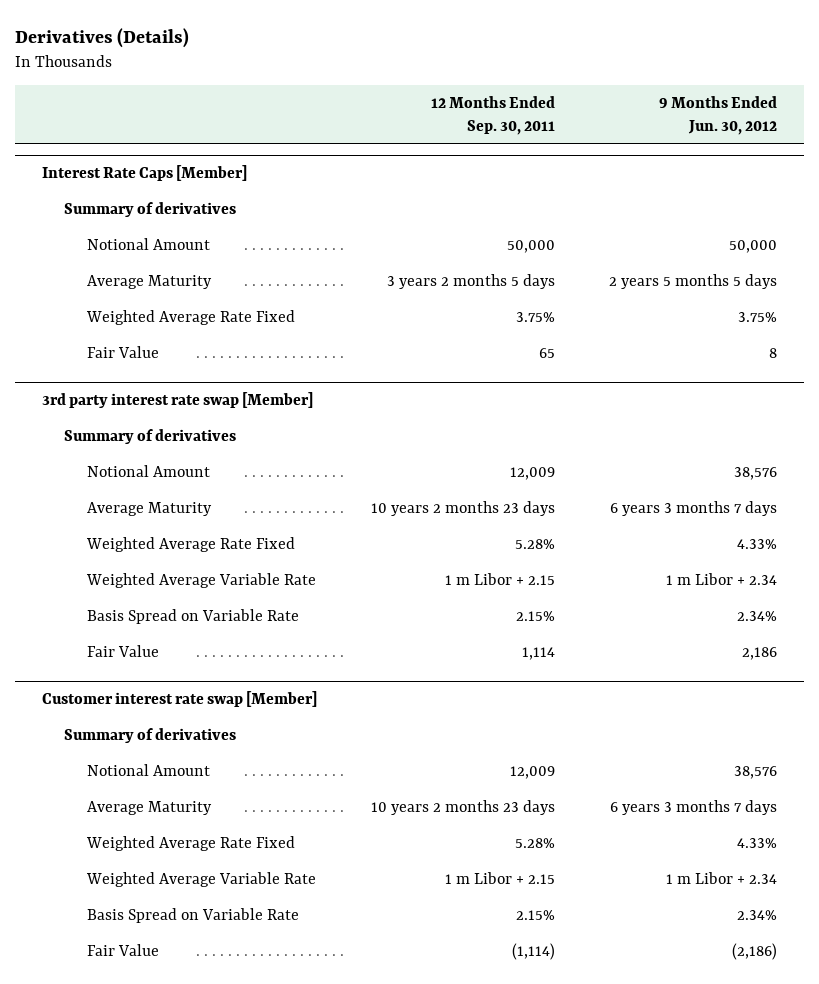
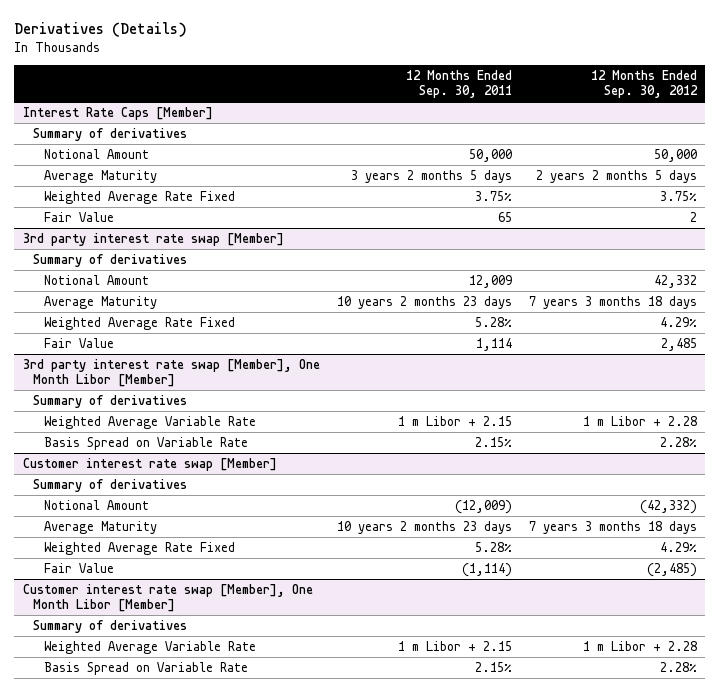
[658,96,777,135] 9 Months Ended Jun. 30, 2012 -> none
none -> [590,69,698,99] 12 Months Ended Sep. 30, 2012
[86,644,159,657] Fair Value -> [43,337,114,348] Fair Value
none -> [22,358,320,388] 3rd party interest rate swap [Member], One Month Libor [Member]
none -> [33,394,188,408] Summary of derivatives
[509,765,555,779] 12,009 -> [454,499,512,514] (12,009)
[86,943,159,956] Fair Value -> [43,562,114,573] Fair Value
none -> [22,583,313,613] Customer interest rate swap [Member], One Month Libor [Member]
none -> [33,619,188,633] Summary of derivatives

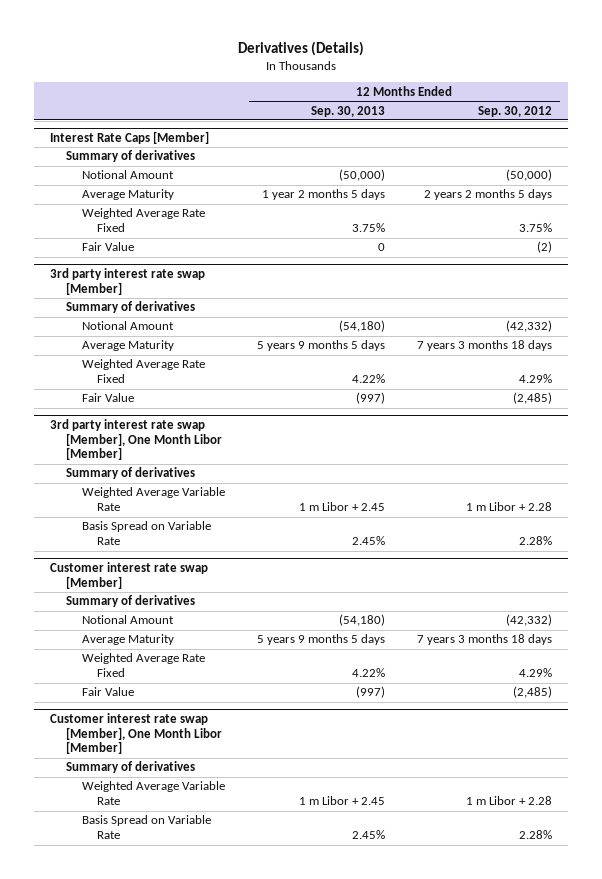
[405,69,512,99] 12 Months Ended Sep. 30, 2011 -> none
none -> [310,105,385,117] Sep. 30, 2013
[653,148,697,162] 50,000 -> [505,169,552,182] (50,000)
[689,211,697,222] 2 -> [536,241,552,254] (2)
[653,274,697,288] 42,332 -> [505,320,552,333] (42,332)
[660,337,697,351] 2,485 -> [512,392,552,405] (2,485)

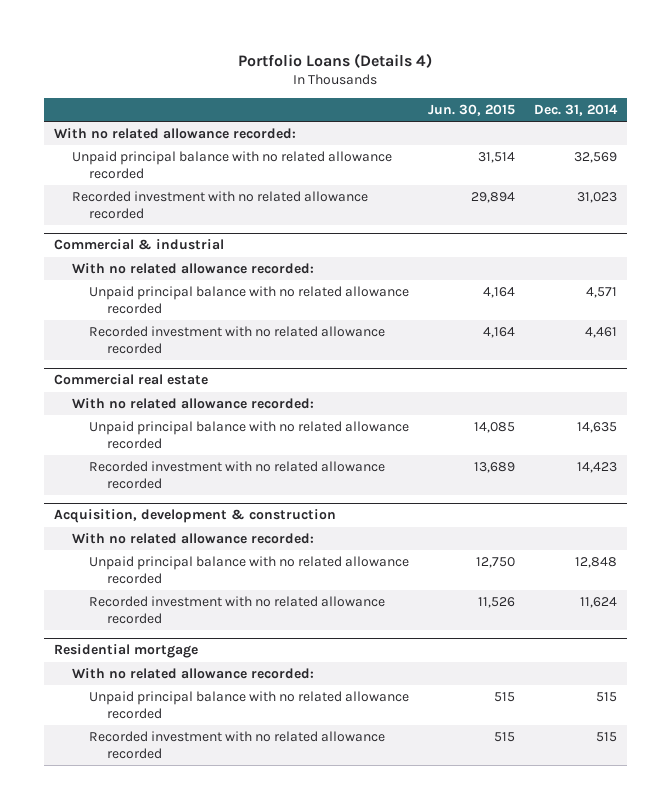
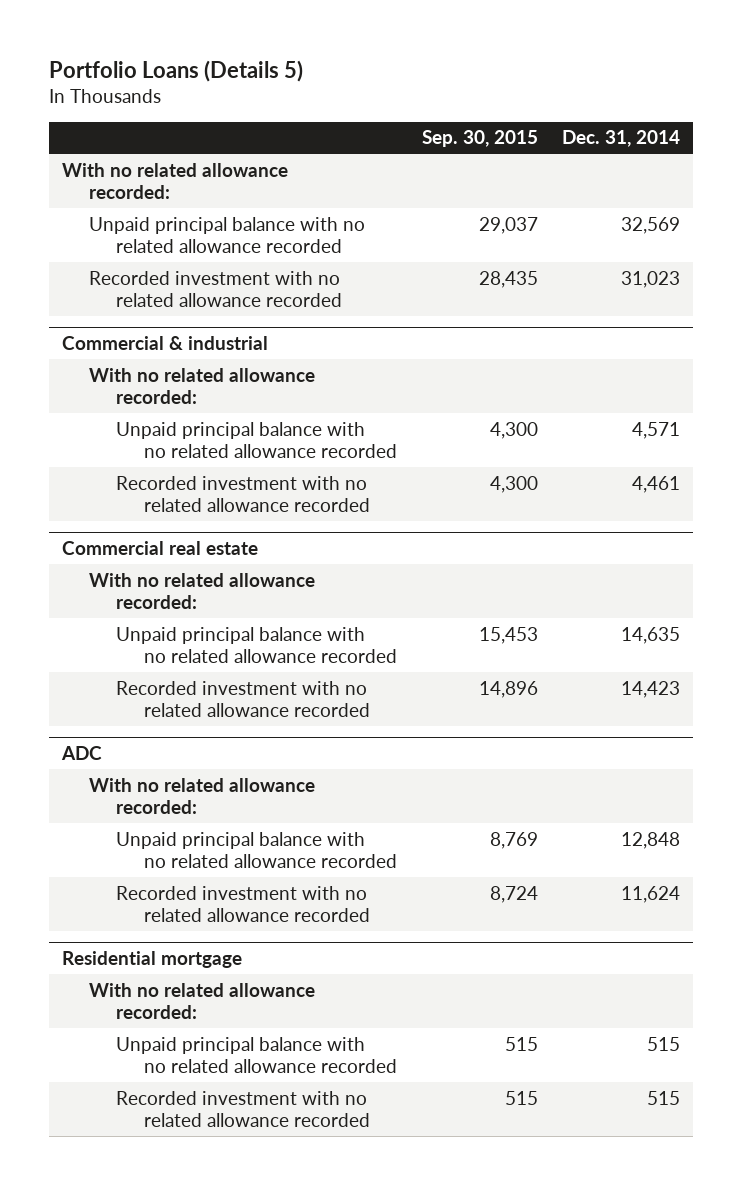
[238,52,433,68] Portfolio Loans (Details 4) -> [49,59,304,82] Portfolio Loans (Details 5)
[428,104,516,117] Jun. 30, 2015 -> none
none -> [421,130,538,148] Sep. 30, 2015
[53,509,336,524] Acquisition, development & construction -> [60,745,102,760] ADC

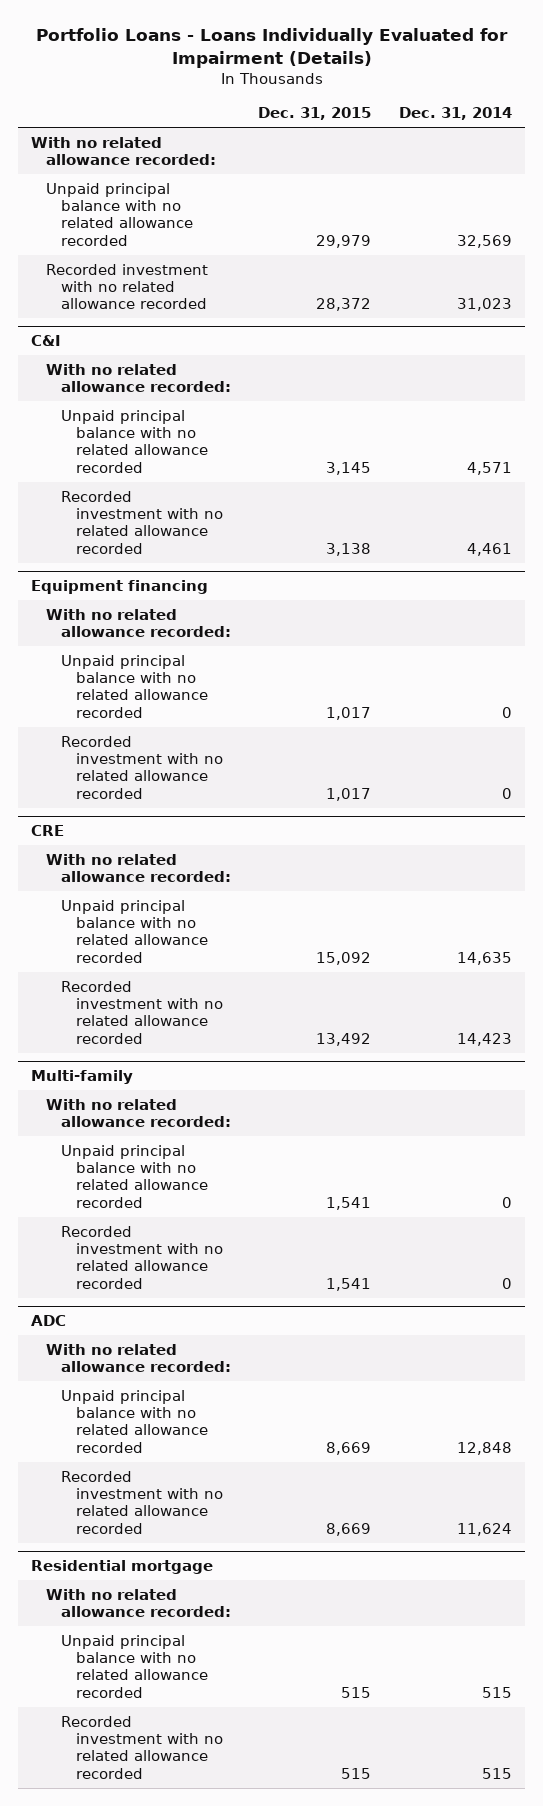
[49,59,304,82] Portfolio Loans (Details 5) -> [35,27,508,68] Portfolio Loans - Loans Individually Evaluated for Impairment (Details)
[421,130,538,148] Sep. 30, 2015 -> none
none -> [258,107,372,121] Dec. 31, 2015
[61,335,268,350] Commercial & industrial -> [31,335,62,347] C&I
[61,540,258,555] Commercial real estate -> none
none -> [31,580,209,595] Equipment financing
none -> [61,654,208,718] Unpaid principal balance with no related allowance recorded
none -> [61,735,223,799] Recorded investment with no related allowance recorded
none -> [31,825,65,837] CRE
none -> [46,853,232,883] With no related allowance recorded:
none -> [31,1070,134,1085] Multi-family
none -> [46,1098,232,1128] With no related allowance recorded:
none -> [61,1144,208,1208] Unpaid principal balance with no related allowance recorded
none -> [61,1225,223,1289] Recorded investment with no related allowance recorded

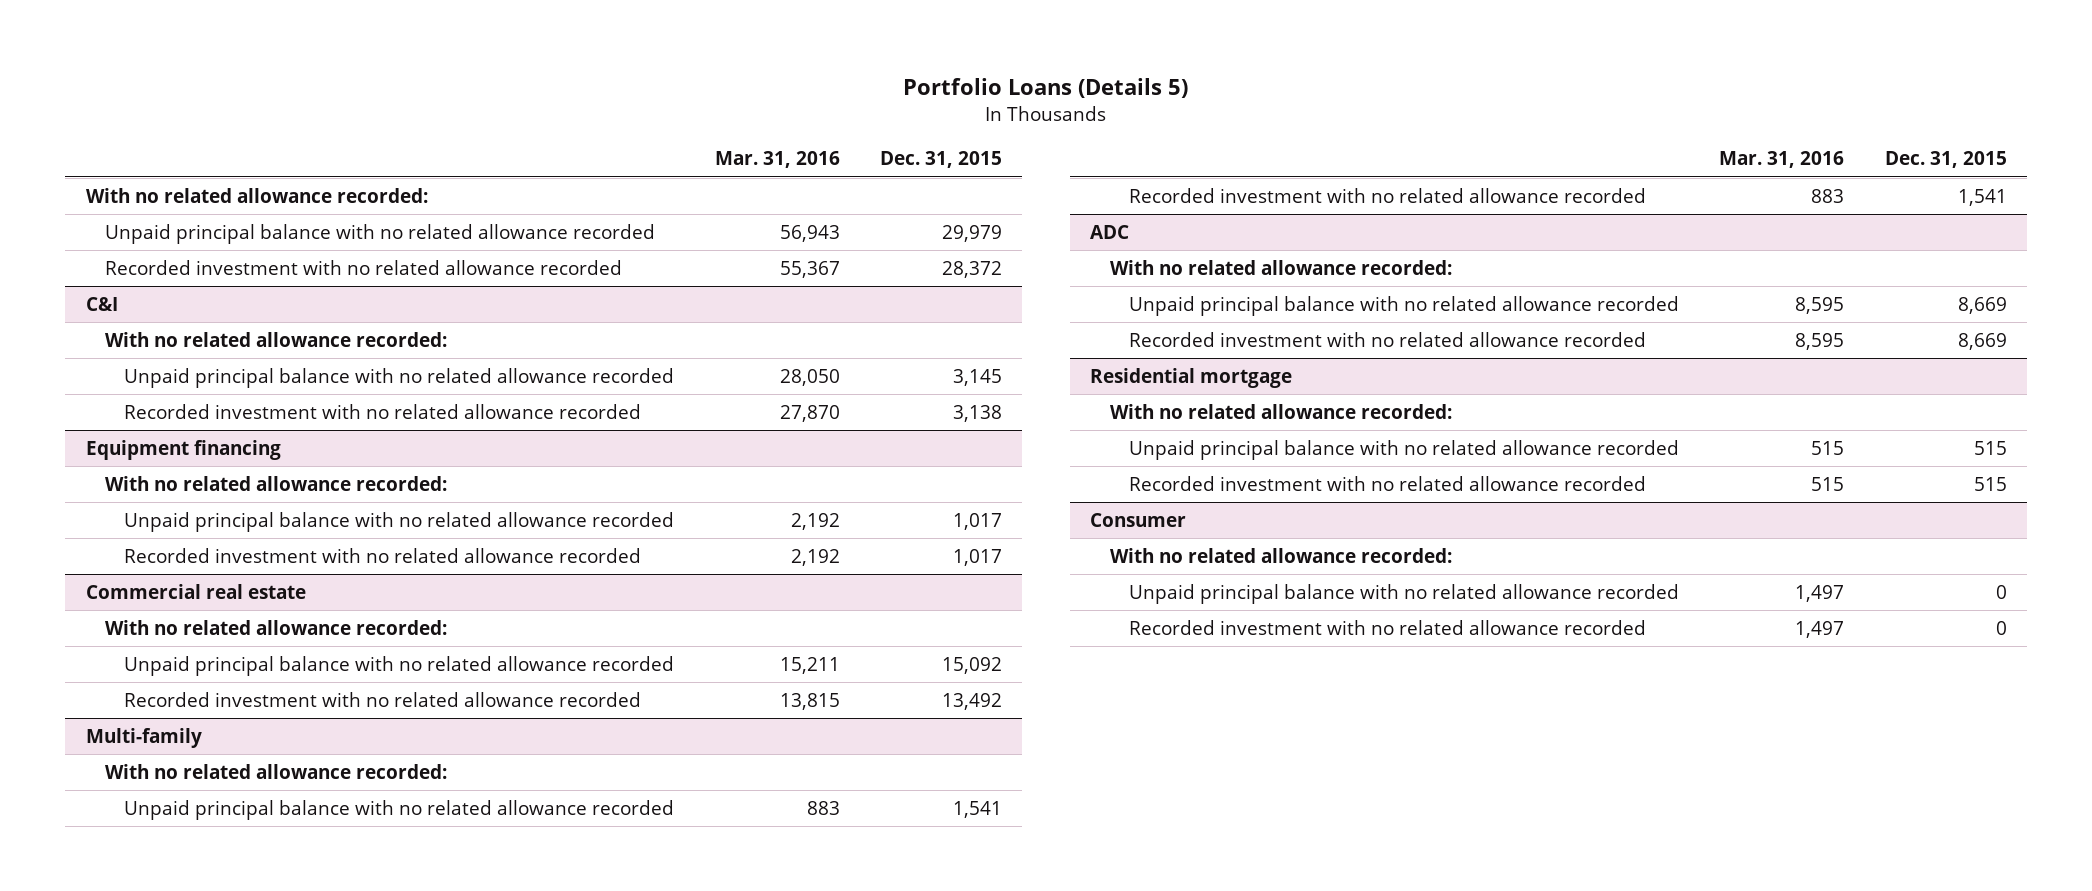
[35,27,508,68] Portfolio Loans - Loans Individually Evaluated for Impairment (Details) -> [903,78,1189,99] Portfolio Loans (Details 5)
[398,107,512,121] Dec. 31, 2014 -> none
none -> [714,151,840,169] Mar. 31, 2016
[31,825,65,837] CRE -> [85,584,306,600] Commercial real estate
none -> [1090,513,1187,528] Consumer
none -> [1109,548,1452,564] With no related allowance recorded:
none -> [1129,584,1680,605] Unpaid principal balance with no related allowance recorded
none -> [1129,620,1647,636] Recorded investment with no related allowance recorded

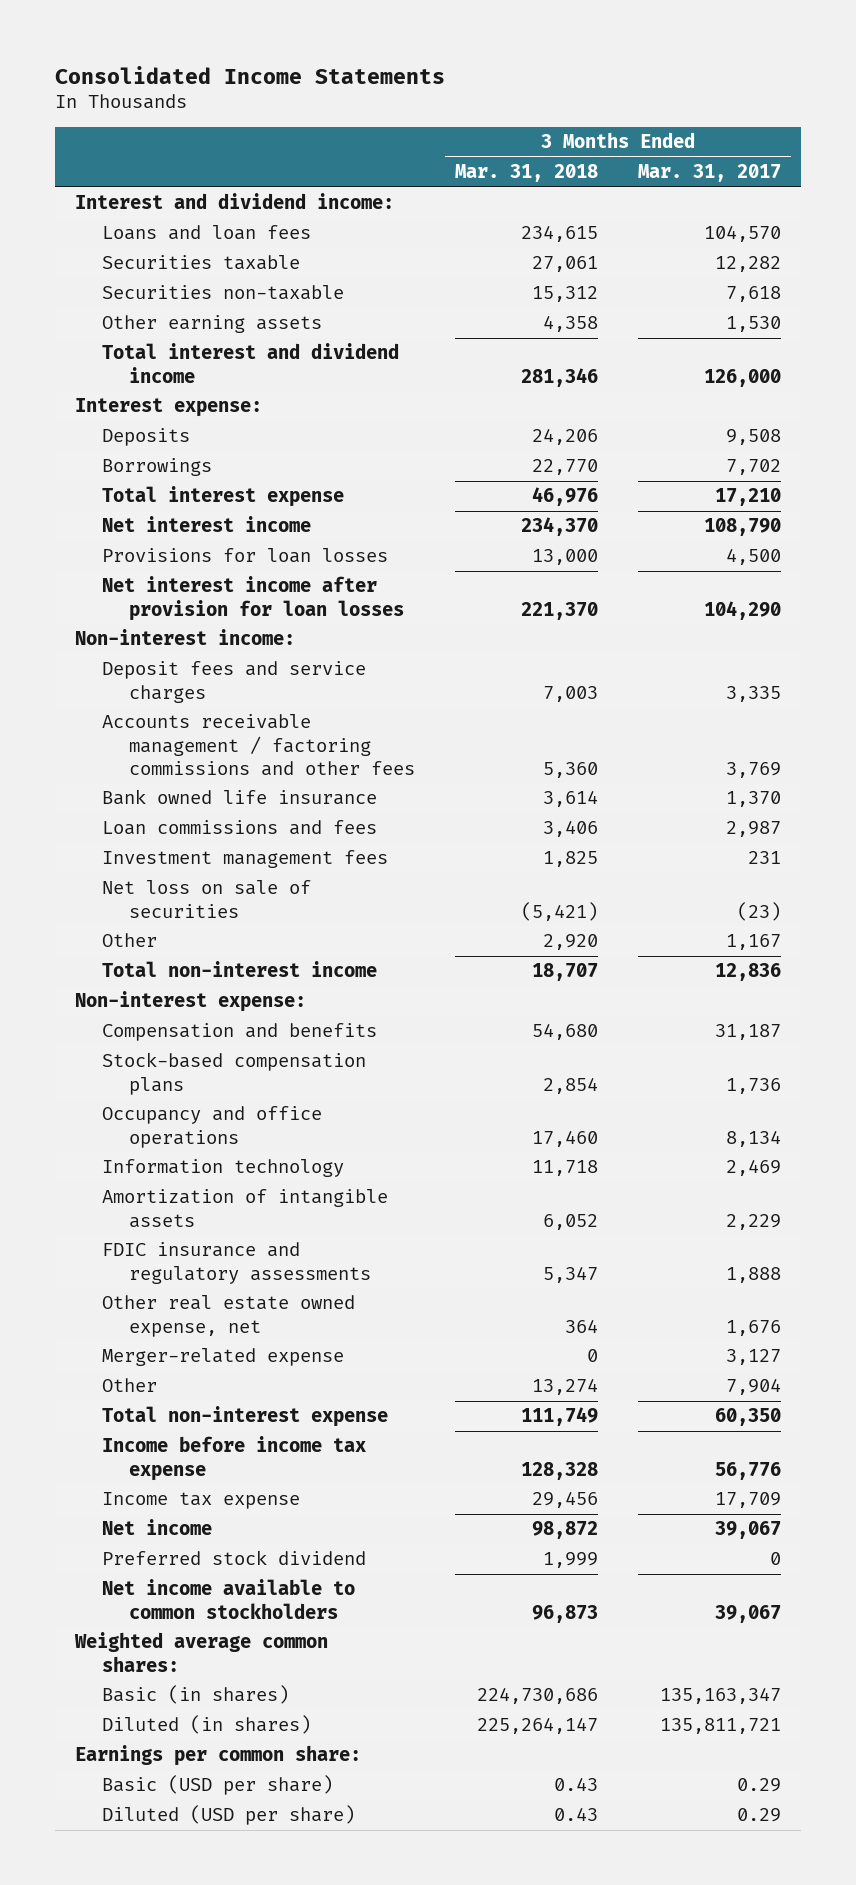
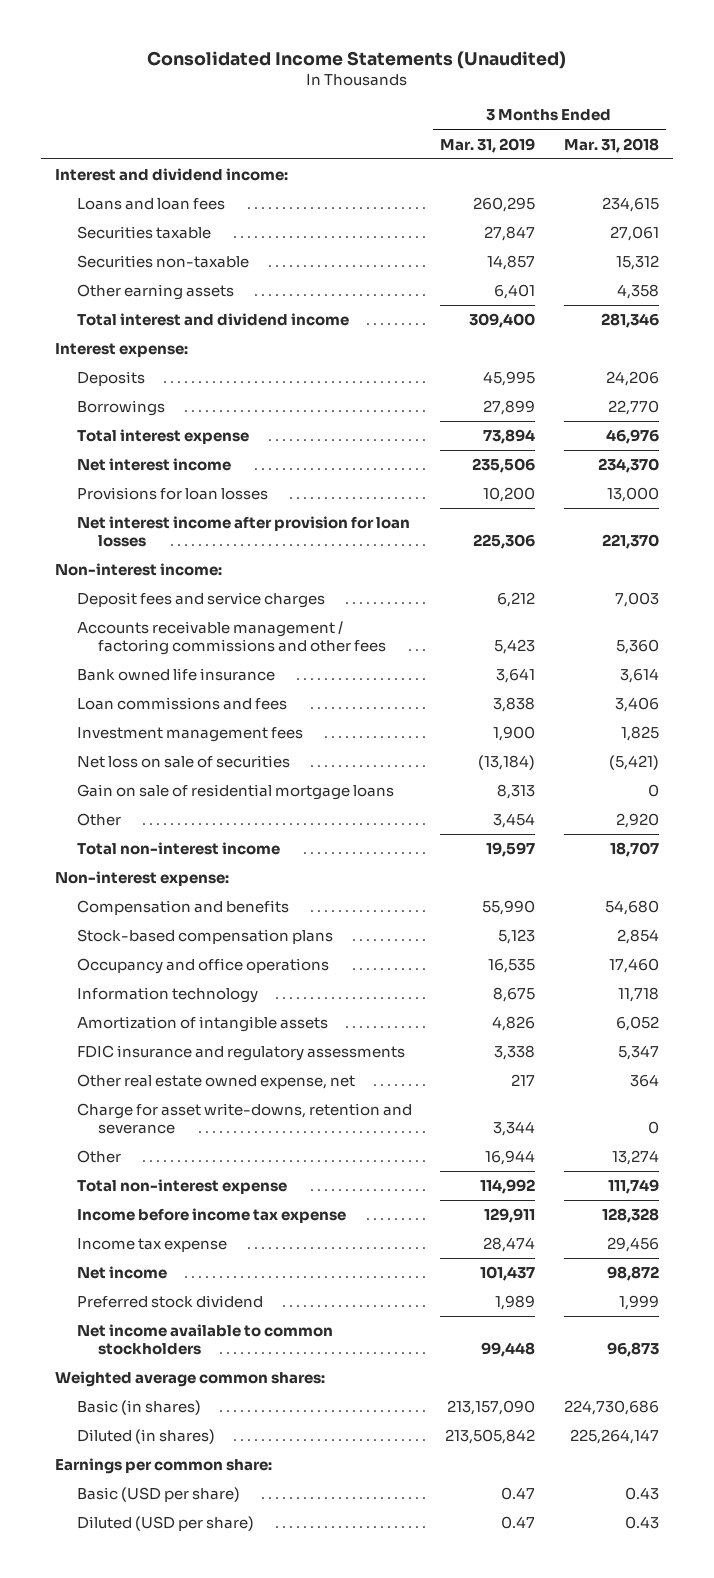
[55,65,446,84] Consolidated Income Statements -> [147,50,567,69] Consolidated Income Statements (Unaudited)
[638,164,782,183] Mar. 31, 2017 -> none
none -> [440,137,536,153] Mar. 31, 2019
none -> [76,784,394,801] Gain on sale of residential mortgage loans
[102,1348,345,1367] Merger-related expense -> none
none -> [76,1103,412,1134] Charge for asset write-downs, retention and severance

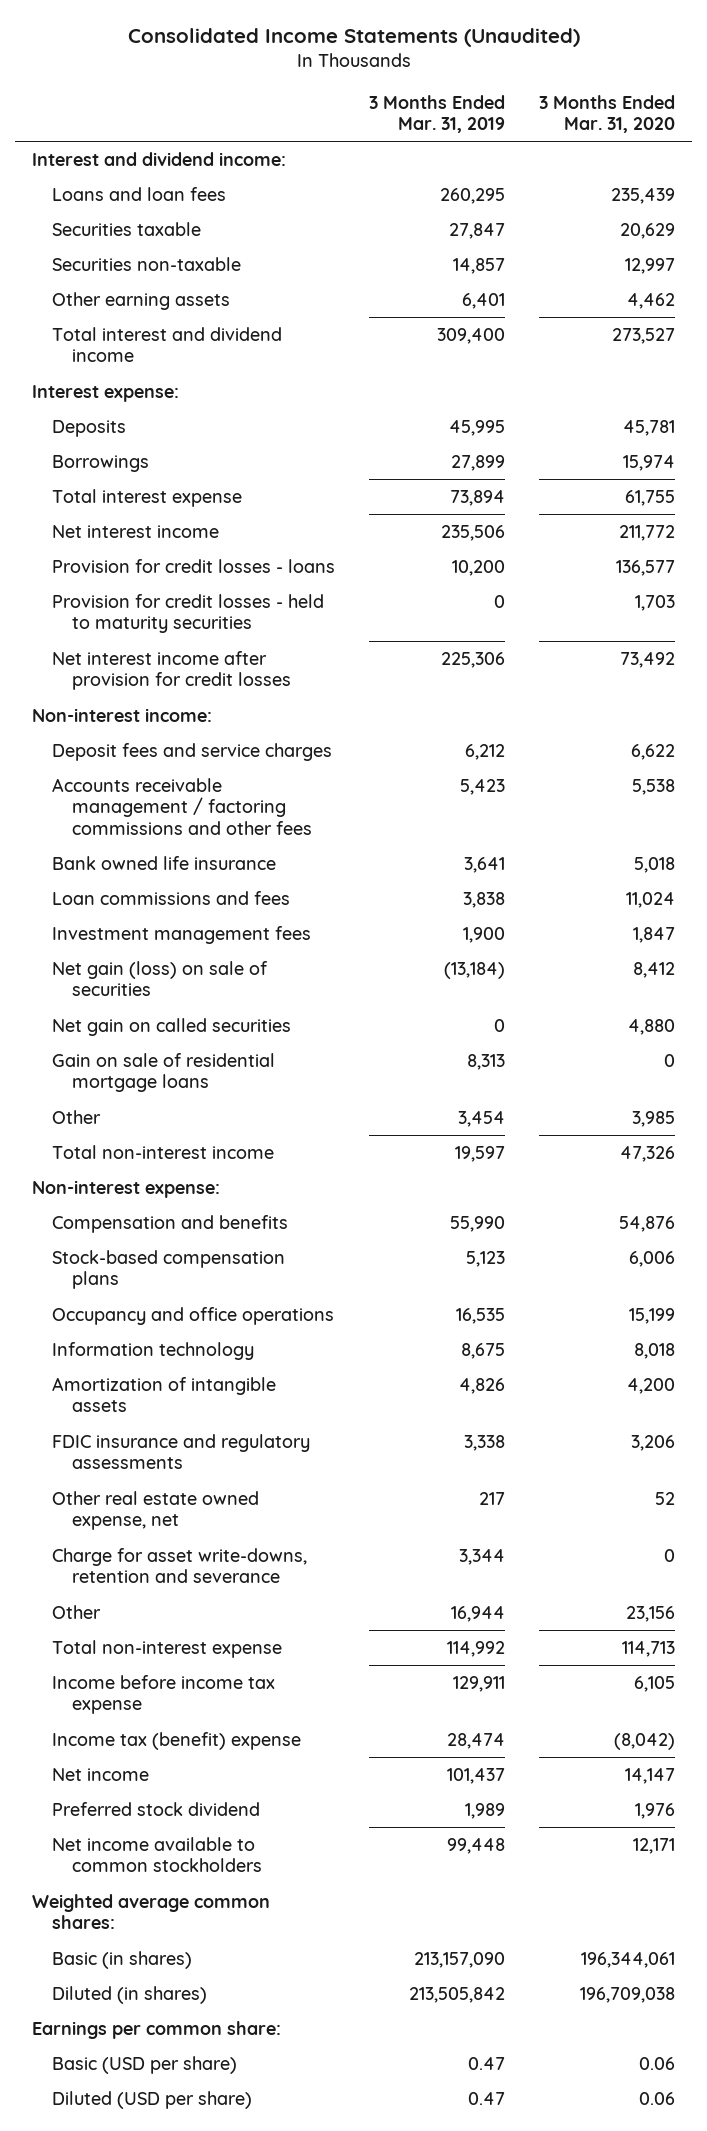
[563,137,659,153] Mar. 31, 2018 -> none
none -> [539,94,676,133] 3 Months Ended Mar. 31, 2020
[76,487,268,501] Provisions for loan losses -> [52,558,336,573] Provision for credit losses - loans
none -> [52,593,325,634] Provision for credit losses - held to maturity securities
[76,516,410,547] Net interest income after provision for loan losses -> [52,650,292,691] Net interest income after provision for credit losses
[76,755,290,769] Net loss on sale of securities -> [52,960,269,997] Net gain (loss) on sale of securities
none -> [52,1017,292,1036] Net gain on called securities
[76,1238,227,1253] Income tax expense -> [52,1731,302,1750] Income tax (benefit) expense

